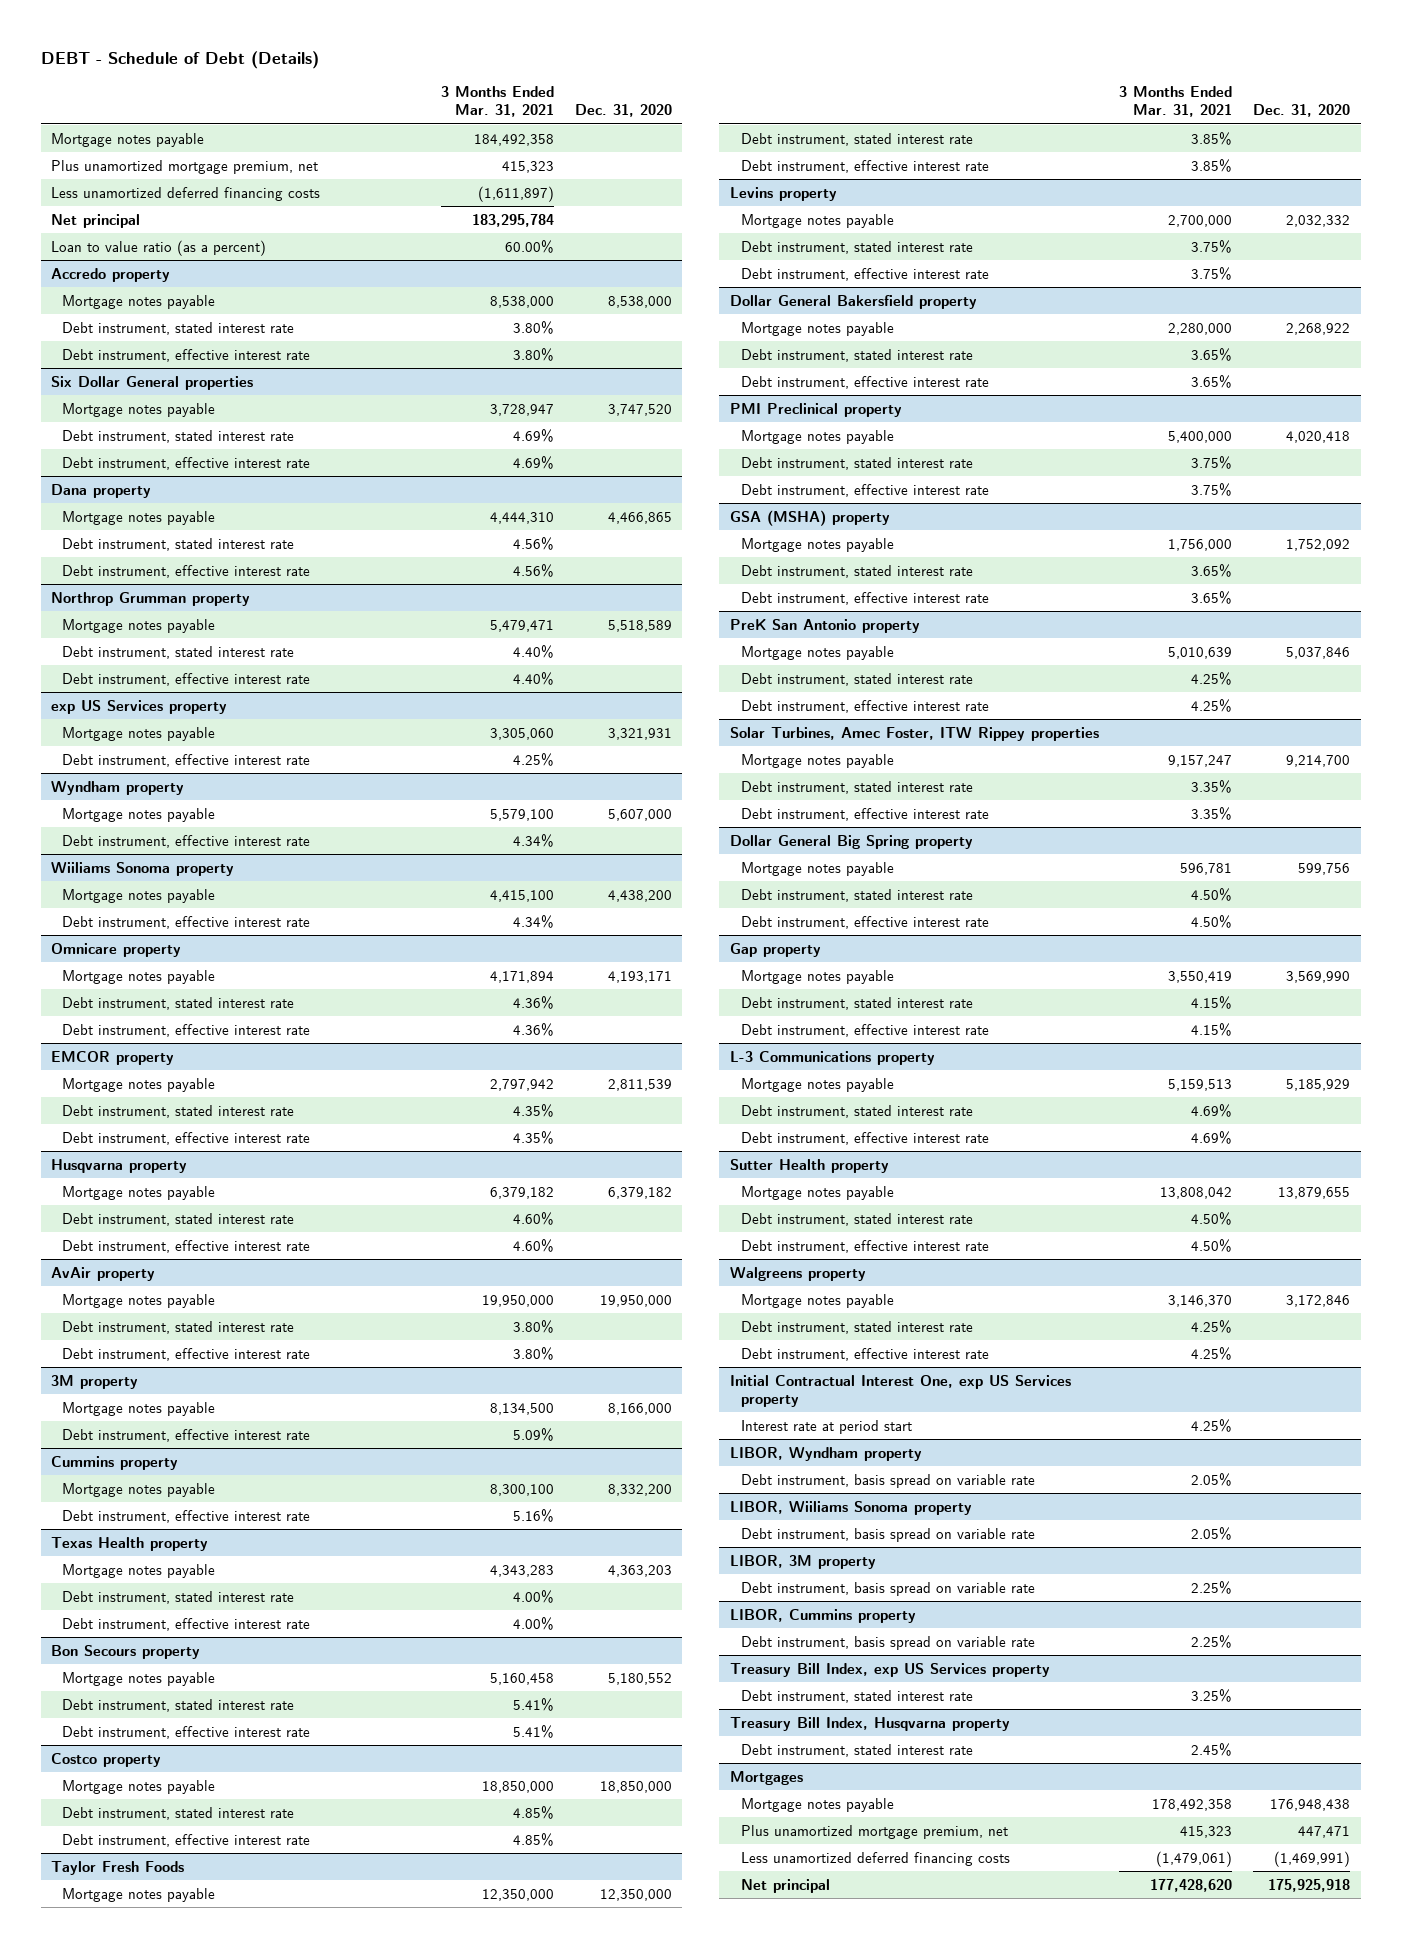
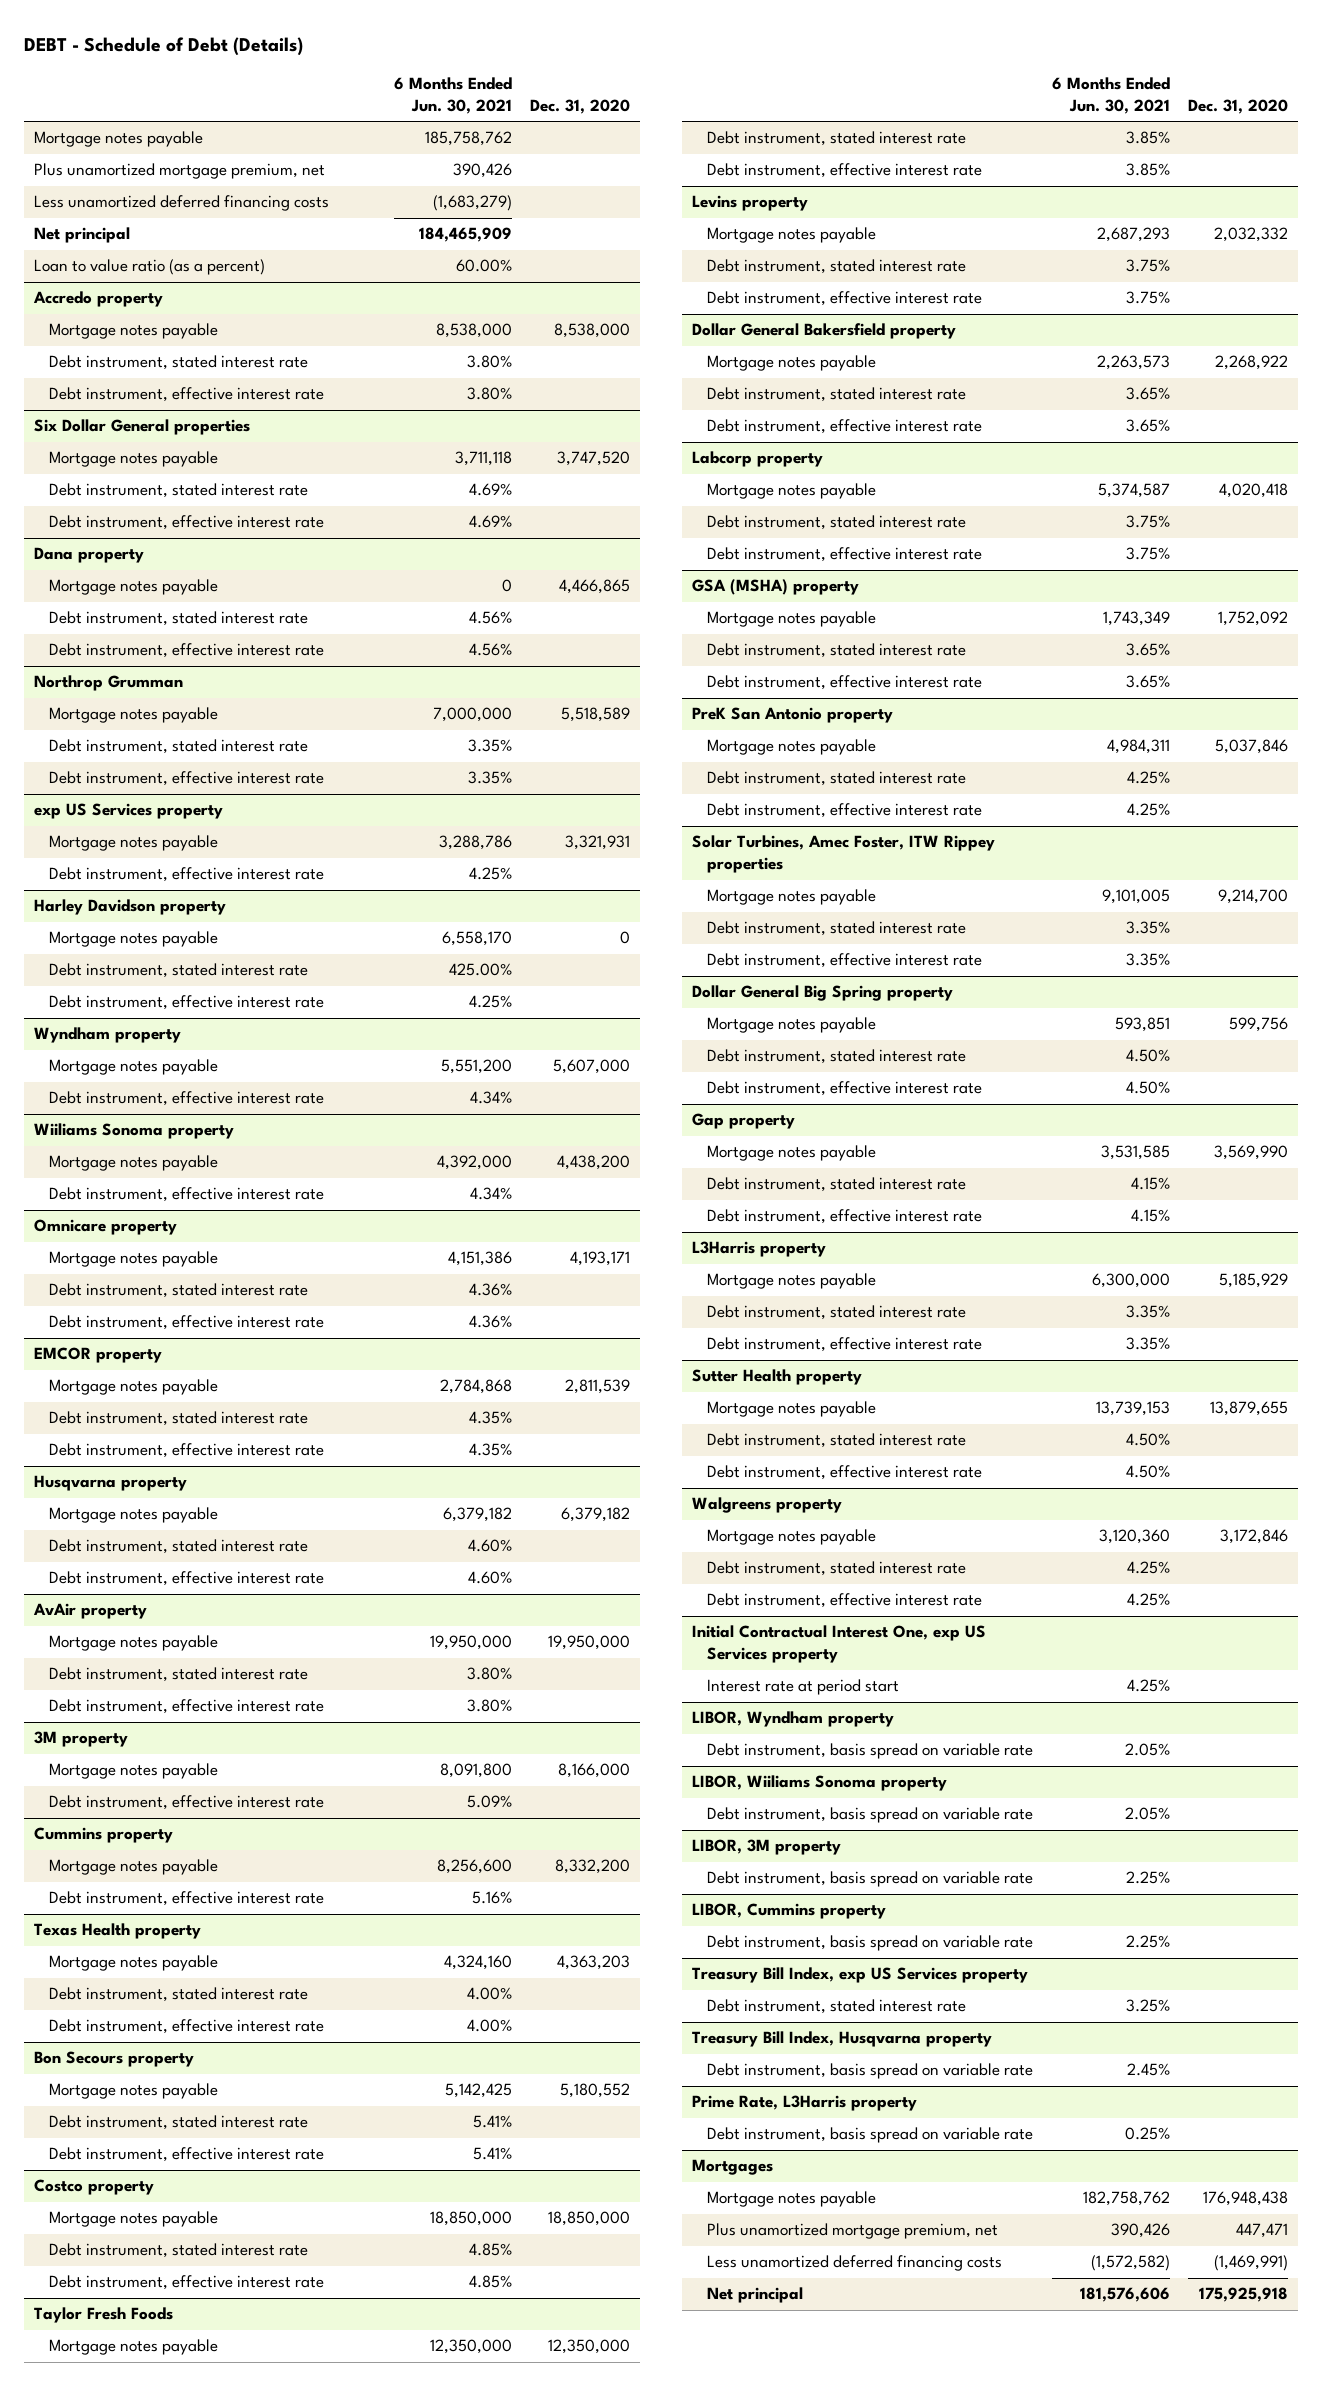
[440,86,554,118] 3 Months Ended Mar. 31, 2021 -> none
none -> [393,77,512,115] 6 Months Ended Jun. 30, 2021
[51,591,251,606] Northrop Grumman property -> [33,675,183,692] Northrop Grumman
none -> [33,899,226,916] Harley Davidson property
none -> [48,931,218,948] Mortgage notes payable
none -> [48,963,308,979] Debt instrument, stated interest rate
none -> [48,995,324,1011] Debt instrument, effective interest rate
[729,402,902,417] PMI Preclinical property -> [691,451,823,468] Labcorp property
[729,1050,935,1065] L-3 Communications property -> [691,1241,826,1258] L3Harris property
[741,1743,974,1757] Debt instrument, stated interest rate -> none
none -> [706,2063,1033,2080] Debt instrument, basis spread on variable rate
none -> [691,2095,917,2112] Prime Rate, L3Harris property
none -> [706,2127,1033,2144] Debt instrument, basis spread on variable rate

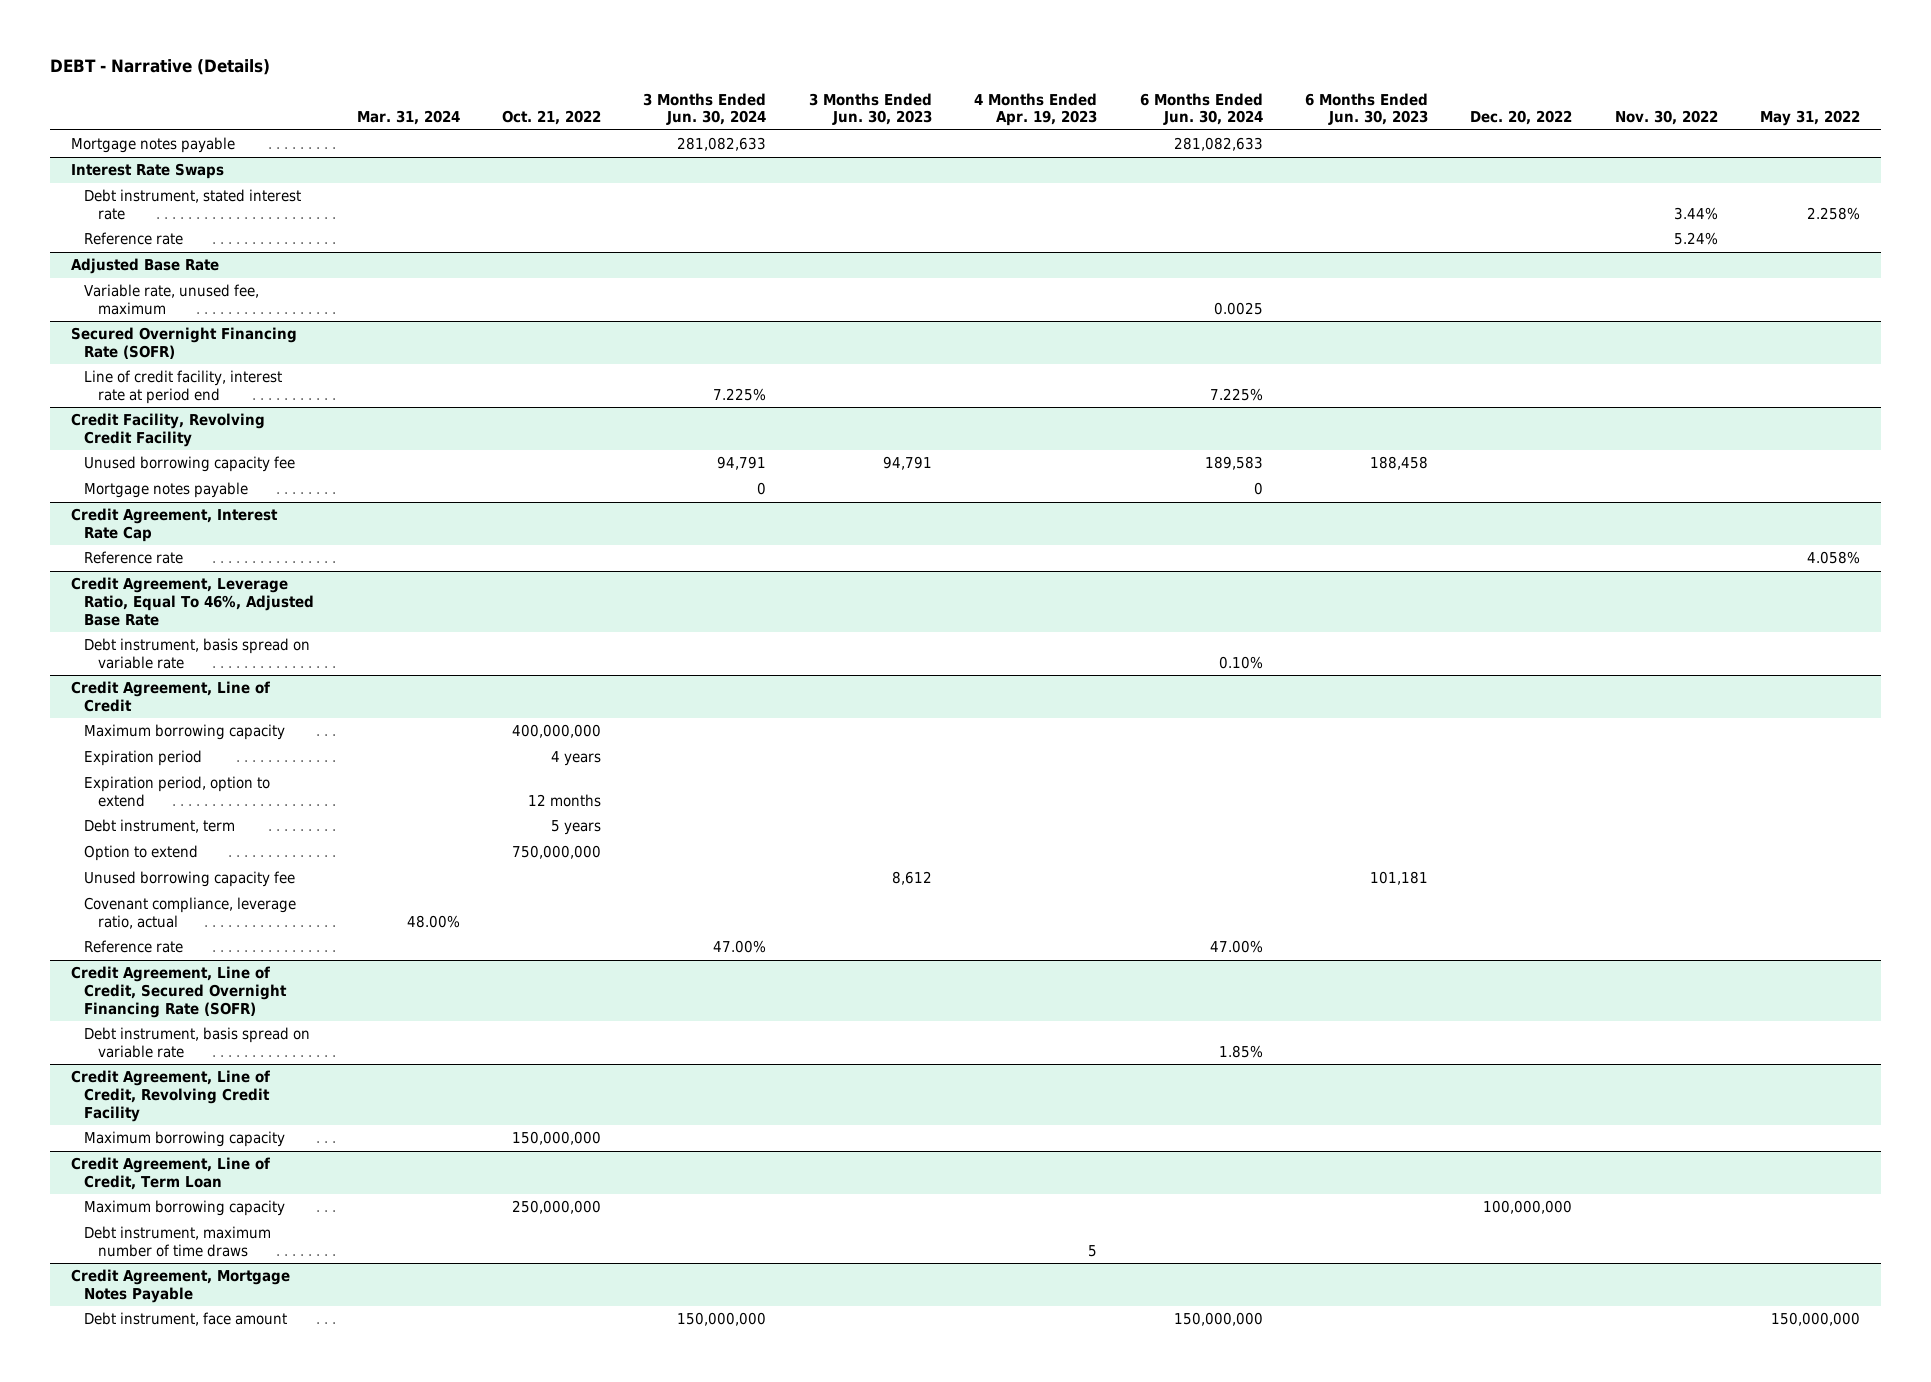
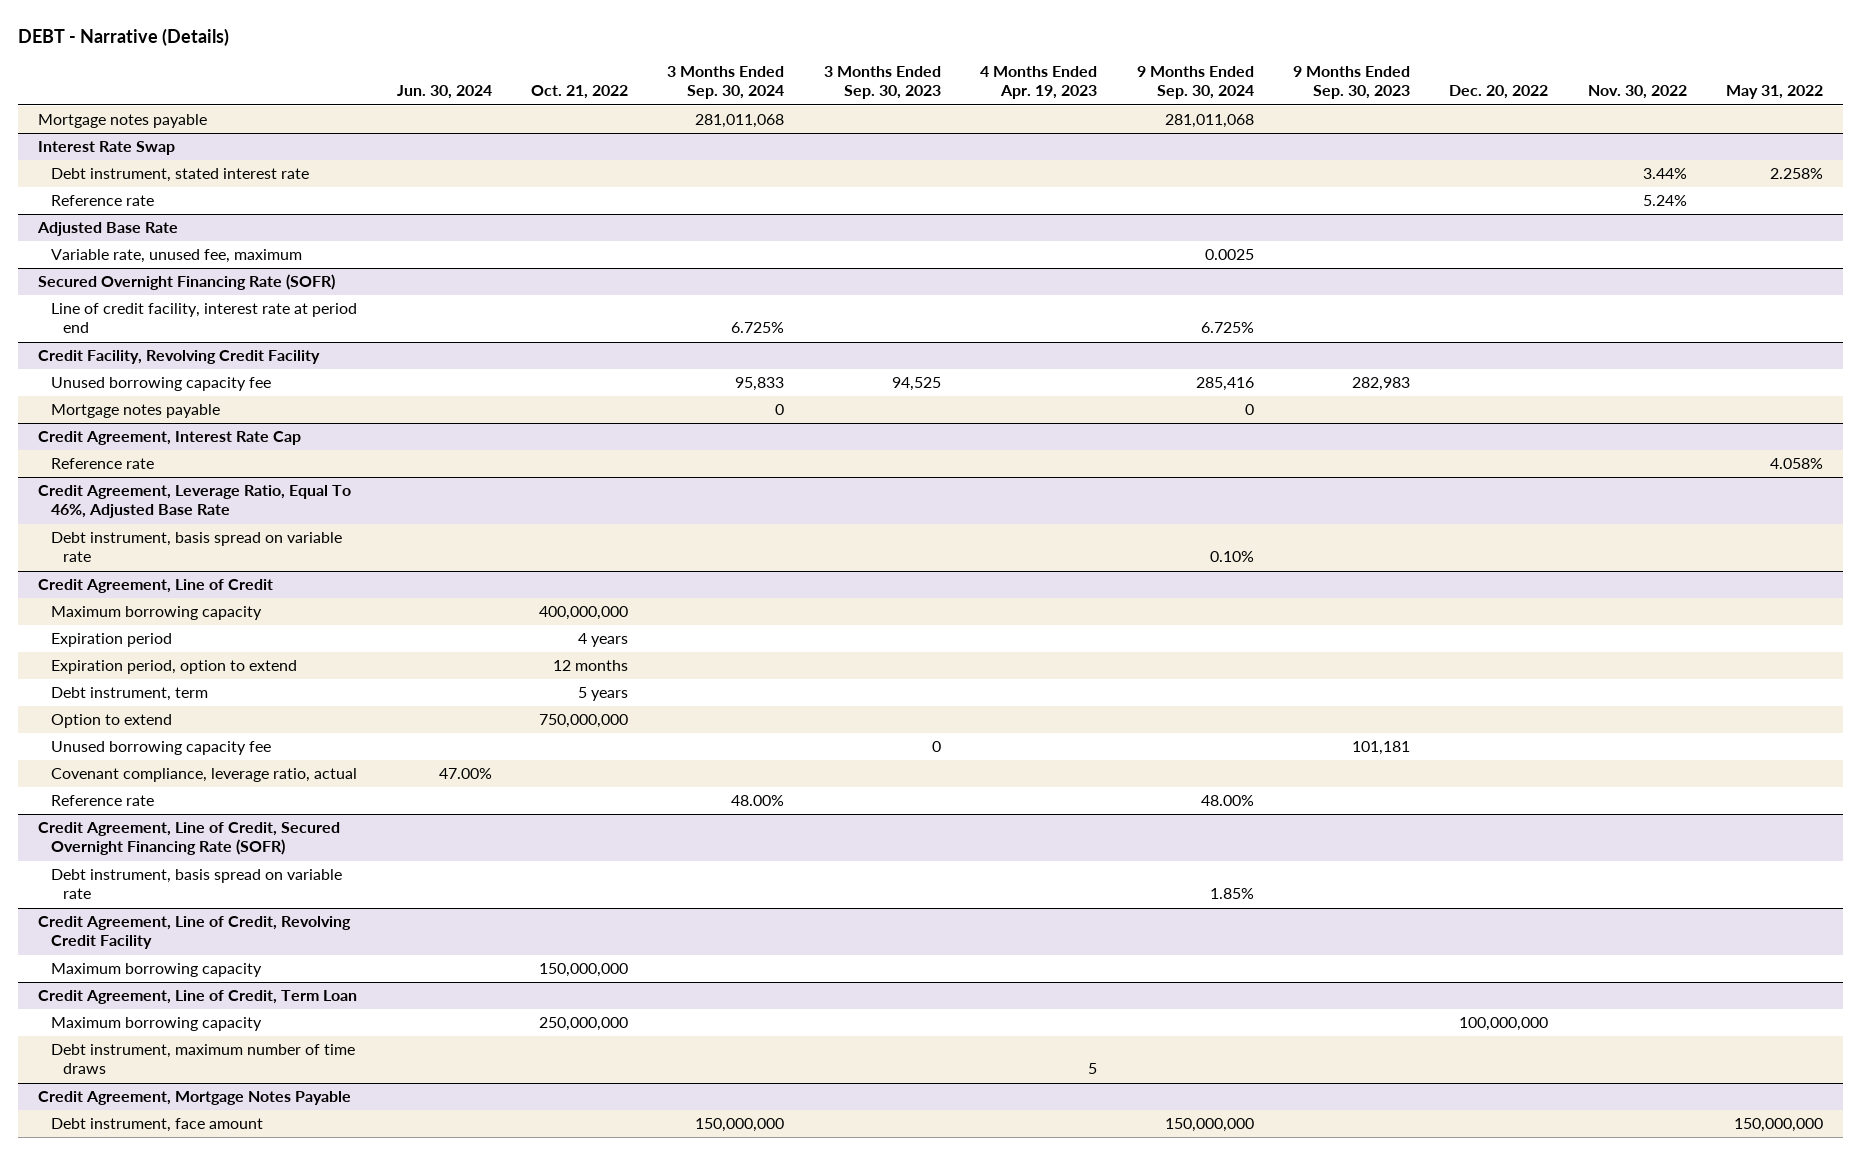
[356,110,460,126] Mar. 31, 2024 -> none
[643,92,767,126] 3 Months Ended Jun. 30, 2024 -> none
[808,92,932,126] 3 Months Ended Jun. 30, 2023 -> none
[1139,92,1263,126] 6 Months Ended Jun. 30, 2024 -> none
[1304,92,1428,126] 6 Months Ended Jun. 30, 2023 -> none
none -> [396,85,492,100] Jun. 30, 2024
none -> [667,66,785,100] 3 Months Ended Sep. 30, 2024
none -> [823,66,941,100] 3 Months Ended Sep. 30, 2023
none -> [1136,66,1254,100] 9 Months Ended Sep. 30, 2024
none -> [1292,66,1410,100] 9 Months Ended Sep. 30, 2023
[71,163,225,180] Interest Rate Swaps -> [38,141,176,156] Interest Rate Swap

